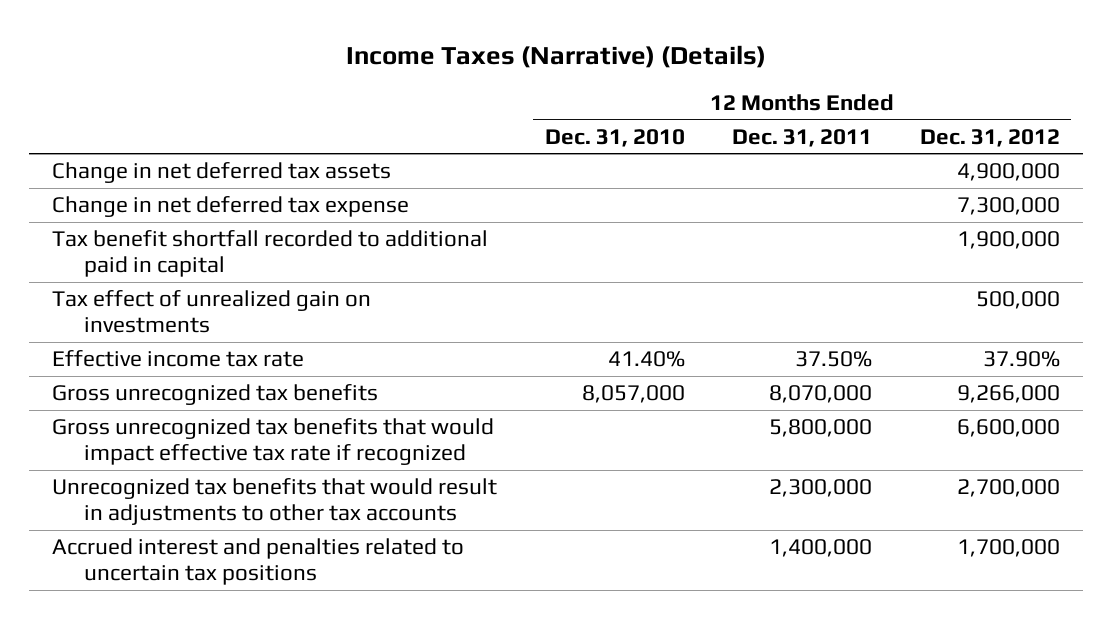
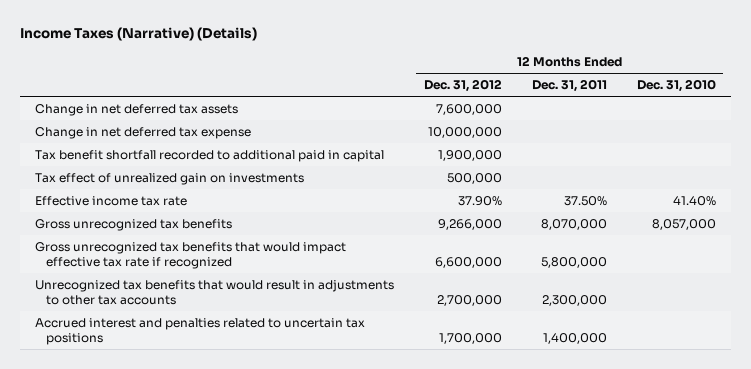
[956,163,1060,182] 4,900,000 -> [435,103,502,115] 7,600,000
[956,197,1060,216] 7,300,000 -> [427,126,502,138] 10,000,000

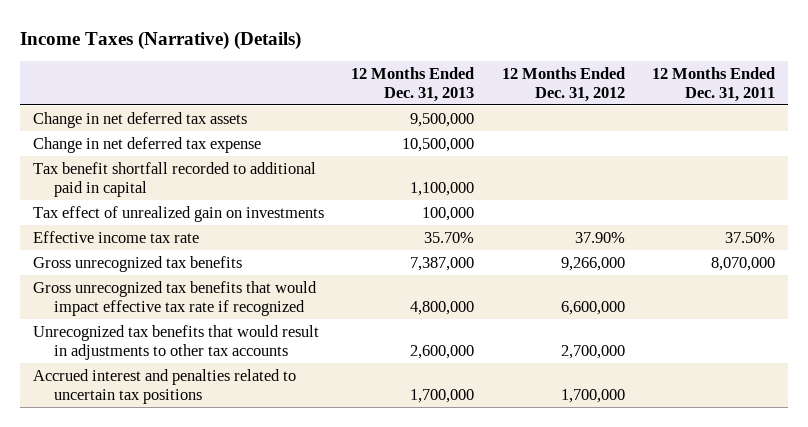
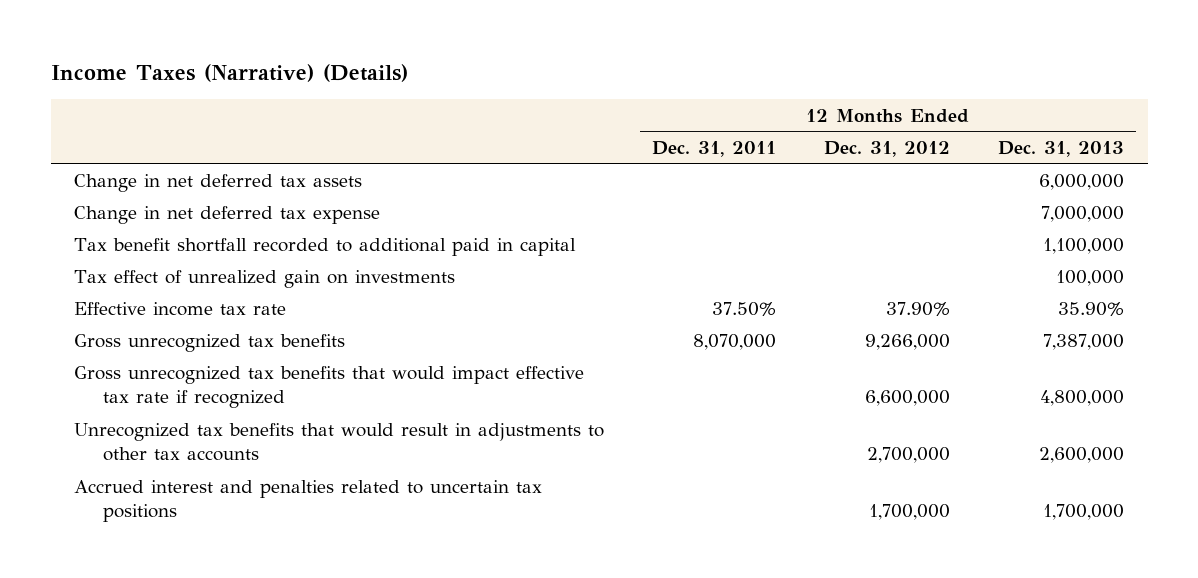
[410,112,475,127] 9,500,000 -> [1038,173,1124,190] 6,000,000
[402,137,475,152] 10,500,000 -> [1040,205,1124,222] 7,000,000
[424,231,475,243] 35.70% -> [1057,301,1124,316] 35.90%

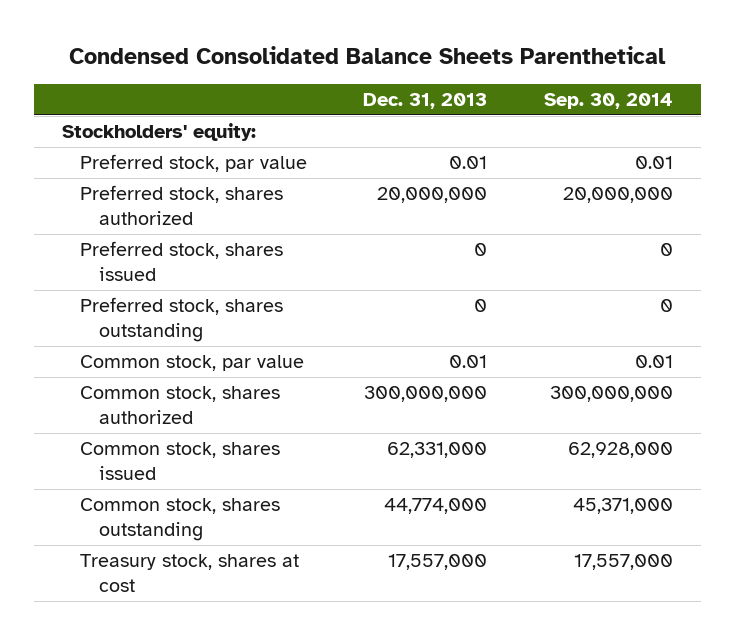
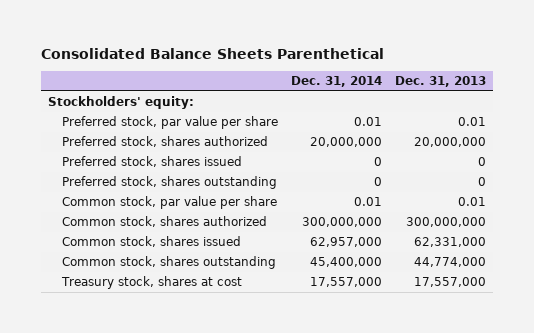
[69,46,667,65] Condensed Consolidated Balance Sheets Parenthetical -> [40,48,384,60] Consolidated Balance Sheets Parenthetical
[543,92,673,109] Sep. 30, 2014 -> none
none -> [291,76,383,88] Dec. 31, 2014
[80,154,308,173] Preferred stock, par value -> [61,116,278,130] Preferred stock, par value per share
[80,355,305,372] Common stock, par value -> [61,196,277,210] Common stock, par value per share

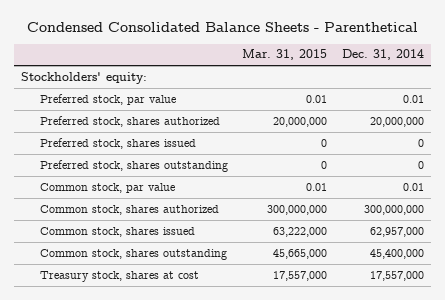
[40,48,384,60] Consolidated Balance Sheets Parenthetical -> [26,21,418,32] Condensed Consolidated Balance Sheets - Parenthetical
[395,76,487,88] Dec. 31, 2013 -> none
none -> [242,49,328,61] Mar. 31, 2015
[61,116,278,130] Preferred stock, par value per share -> [39,93,176,105] Preferred stock, par value
[61,196,277,210] Common stock, par value per share -> [39,182,175,193] Common stock, par value

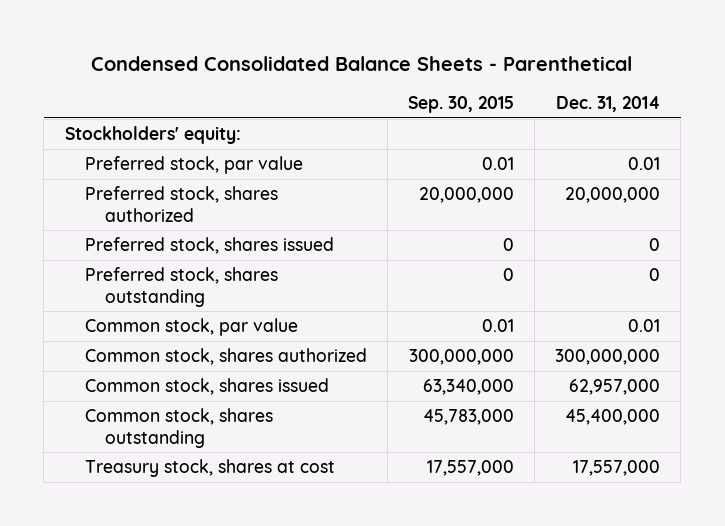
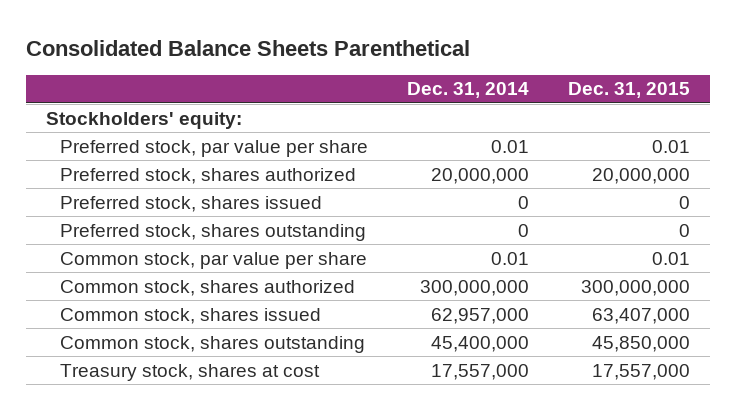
[91,55,633,71] Condensed Consolidated Balance Sheets - Parenthetical -> [26,39,471,56] Consolidated Balance Sheets Parenthetical
[407,96,514,114] Sep. 30, 2015 -> none
none -> [568,82,691,99] Dec. 31, 2015
[84,155,303,174] Preferred stock, par value -> [59,139,368,157] Preferred stock, par value per share
[84,317,298,336] Common stock, par value -> [59,251,367,269] Common stock, par value per share

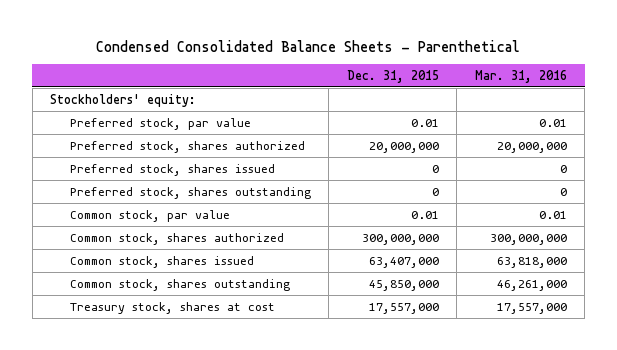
[26,39,471,56] Consolidated Balance Sheets Parenthetical -> [96,39,521,52] Condensed Consolidated Balance Sheets - Parenthetical
[407,82,530,99] Dec. 31, 2014 -> none
none -> [474,69,567,83] Mar. 31, 2016
[59,139,368,157] Preferred stock, par value per share -> [69,117,251,130] Preferred stock, par value
[59,251,367,269] Common stock, par value per share -> [69,209,230,222] Common stock, par value

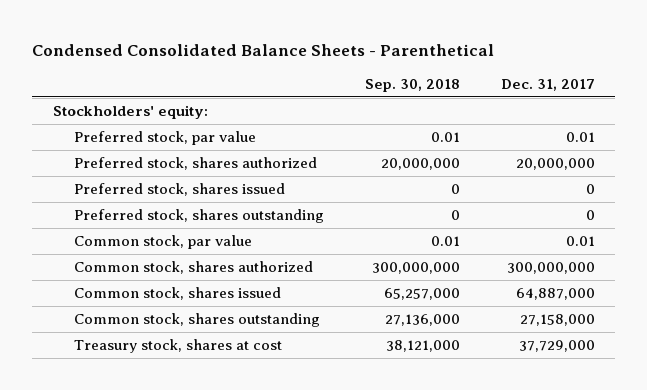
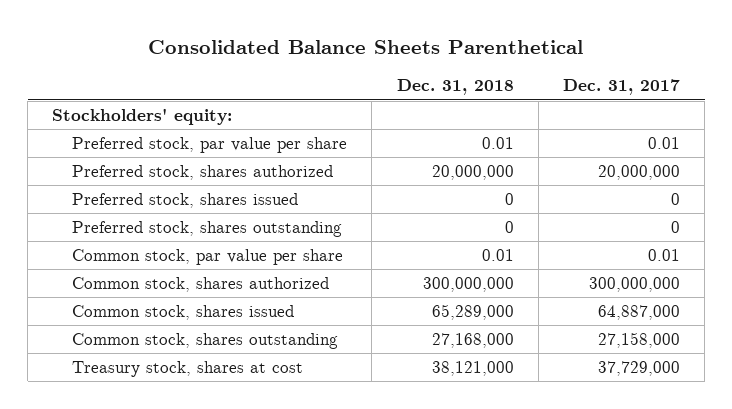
[32,43,495,56] Condensed Consolidated Balance Sheets - Parenthetical -> [148,40,584,55] Consolidated Balance Sheets Parenthetical
[364,78,460,92] Sep. 30, 2018 -> none
none -> [396,79,514,96] Dec. 31, 2018
[74,131,257,146] Preferred stock, par value -> [72,137,348,154] Preferred stock, par value per share
[74,235,253,250] Common stock, par value -> [72,249,344,266] Common stock, par value per share

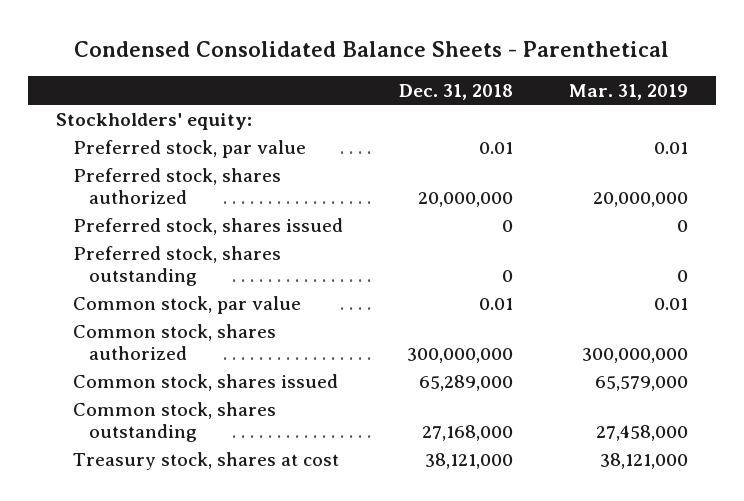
[148,40,584,55] Consolidated Balance Sheets Parenthetical -> [73,40,669,57] Condensed Consolidated Balance Sheets - Parenthetical
[563,79,681,96] Dec. 31, 2017 -> none
none -> [569,83,689,100] Mar. 31, 2019
[72,137,348,154] Preferred stock, par value per share -> [72,139,306,158] Preferred stock, par value
[72,249,344,266] Common stock, par value per share -> [72,295,301,314] Common stock, par value

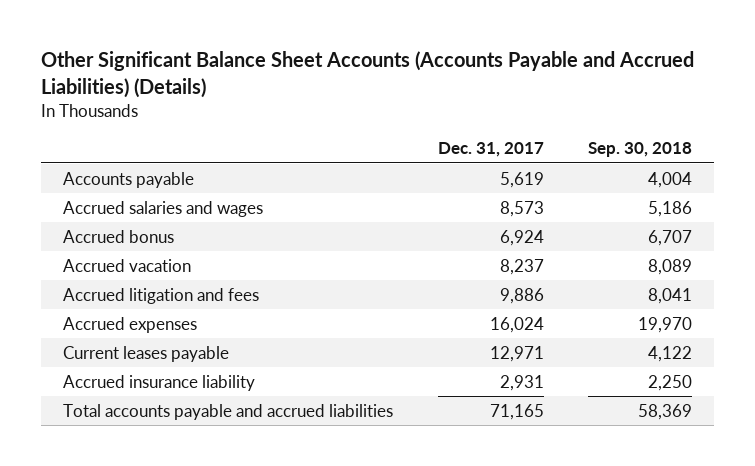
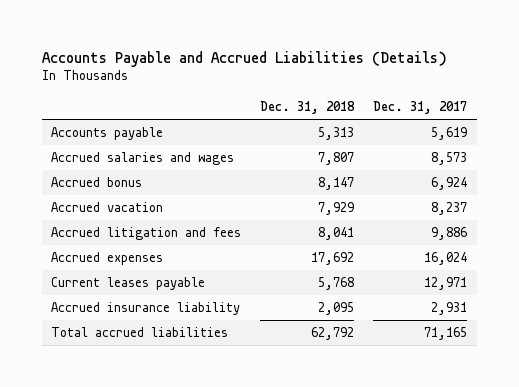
[40,51,694,98] Other Significant Balance Sheet Accounts (Accounts Payable and Accrued Liabilities) (Details) -> [41,50,447,67] Accounts Payable and Accrued Liabilities (Details)
[587,142,692,158] Sep. 30, 2018 -> none
none -> [260,100,356,114] Dec. 31, 2018
[63,403,394,420] Total accounts payable and accrued liabilities -> [51,327,229,338] Total accrued liabilities

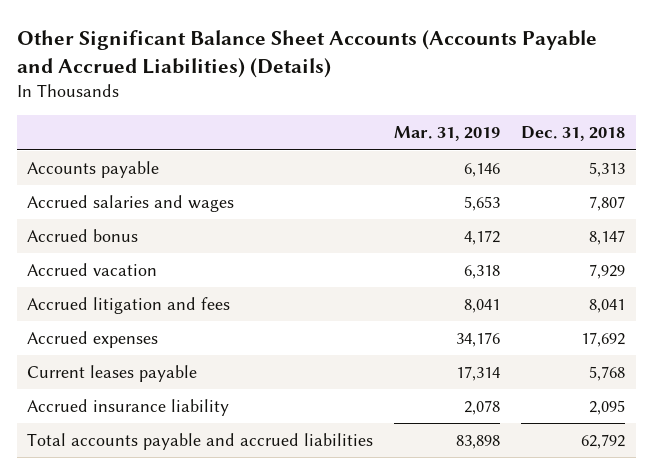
[41,50,447,67] Accounts Payable and Accrued Liabilities (Details) -> [16,29,597,78] Other Significant Balance Sheet Accounts (Accounts Payable and Accrued Liabilities) (Details)
[373,100,468,114] Dec. 31, 2017 -> none
none -> [394,126,501,142] Mar. 31, 2019
[51,327,229,338] Total accrued liabilities -> [27,433,374,451] Total accounts payable and accrued liabilities

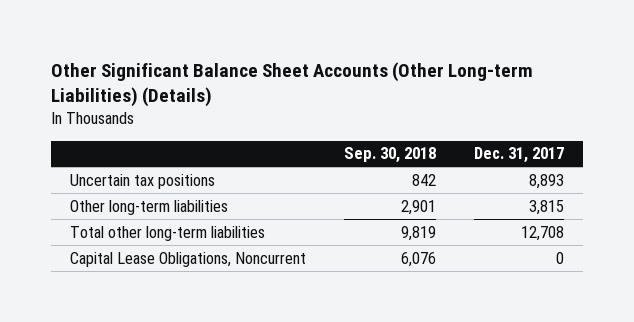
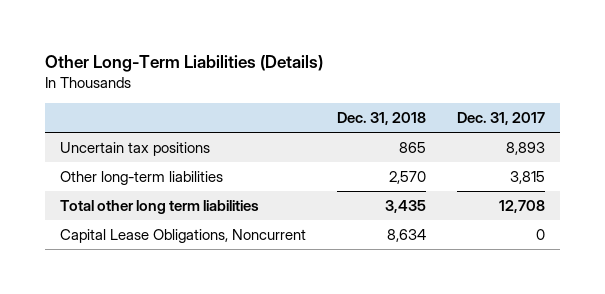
[51,61,534,108] Other Significant Balance Sheet Accounts (Other Long-term Liabilities) (Details) -> [45,55,324,73] Other Long-Term Liabilities (Details)
[344,147,437,164] Sep. 30, 2018 -> none
none -> [337,111,427,125] Dec. 31, 2018
[70,225,266,241] Total other long-term liabilities -> [60,200,260,215] Total other long term liabilities

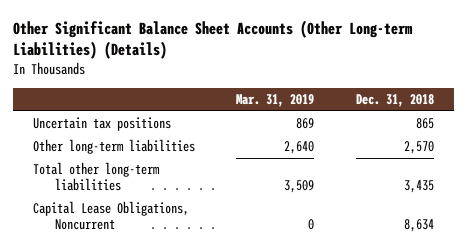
[45,55,324,73] Other Long-Term Liabilities (Details) -> [12,19,413,60] Other Significant Balance Sheet Accounts (Other Long-term Liabilities) (Details)
[456,111,545,125] Dec. 31, 2017 -> none
none -> [236,94,315,108] Mar. 31, 2019
[60,200,260,215] Total other long term liabilities -> [33,162,161,192] Total other long-term liabilities

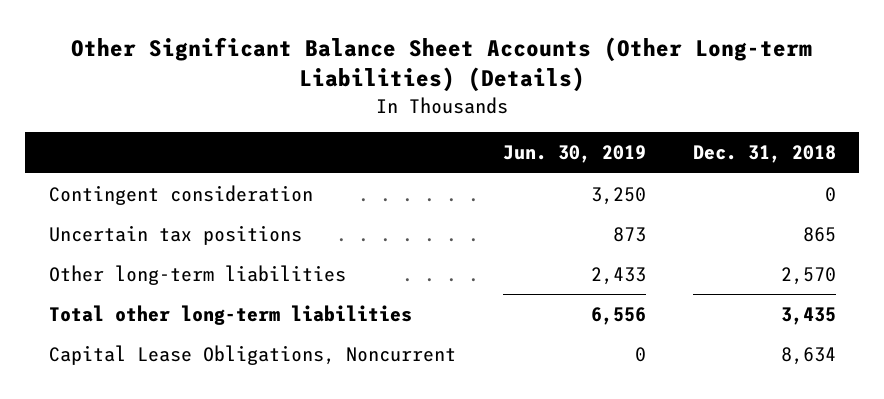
[236,94,315,108] Mar. 31, 2019 -> none
none -> [502,145,646,164] Jun. 30, 2019
none -> [48,184,313,205] Contingent consideration

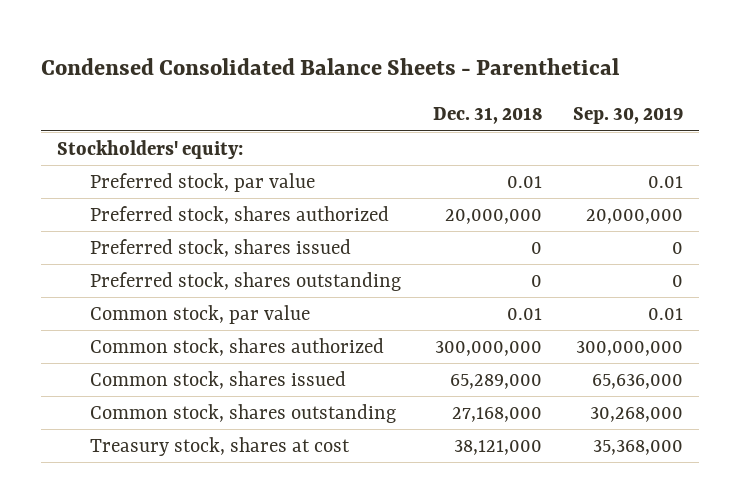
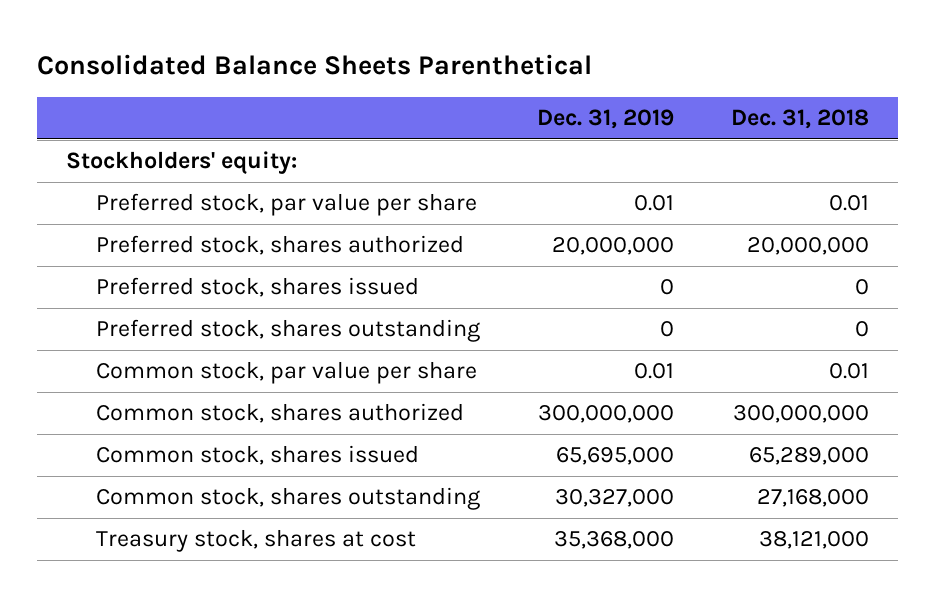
[41,58,620,76] Condensed Consolidated Balance Sheets - Parenthetical -> [37,53,593,75] Consolidated Balance Sheets Parenthetical
[573,107,684,125] Sep. 30, 2019 -> none
none -> [537,109,675,130] Dec. 31, 2019
[89,172,315,192] Preferred stock, par value -> [96,193,478,217] Preferred stock, par value per share
[89,304,310,324] Common stock, par value -> [96,361,478,385] Common stock, par value per share

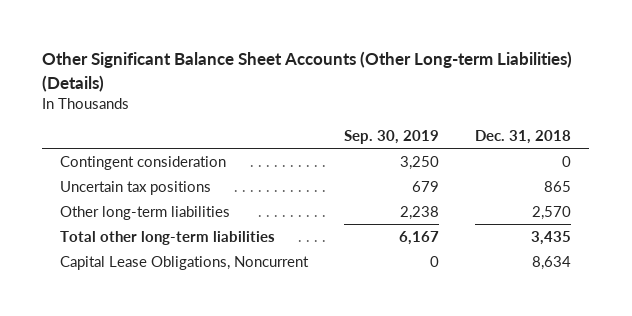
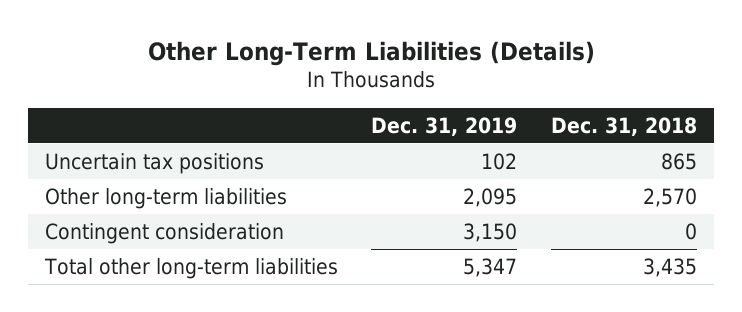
[42,51,573,92] Other Significant Balance Sheet Accounts (Other Long-term Liabilities) (Details) -> [148,40,596,66] Other Long-Term Liabilities (Details)
[344,130,440,145] Sep. 30, 2019 -> none
none -> [371,116,518,136] Dec. 31, 2019
[60,155,227,170] Contingent consideration -> [44,223,284,245] Contingent consideration
[60,255,310,270] Capital Lease Obligations, Noncurrent -> none

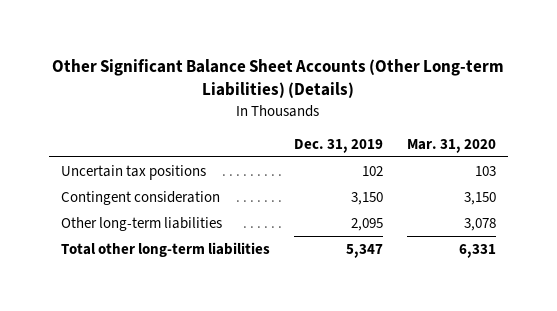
[148,40,596,66] Other Long-Term Liabilities (Details) -> [52,59,505,99] Other Significant Balance Sheet Accounts (Other Long-term Liabilities) (Details)
[551,116,698,136] Dec. 31, 2018 -> none
none -> [406,138,496,153] Mar. 31, 2020
[44,188,287,210] Other long-term liabilities -> [60,217,222,232] Other long-term liabilities

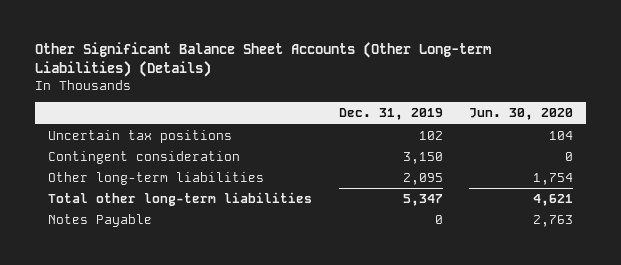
[406,138,496,153] Mar. 31, 2020 -> none
none -> [469,108,574,121] Jun. 30, 2020
none -> [48,213,153,227] Notes Payable

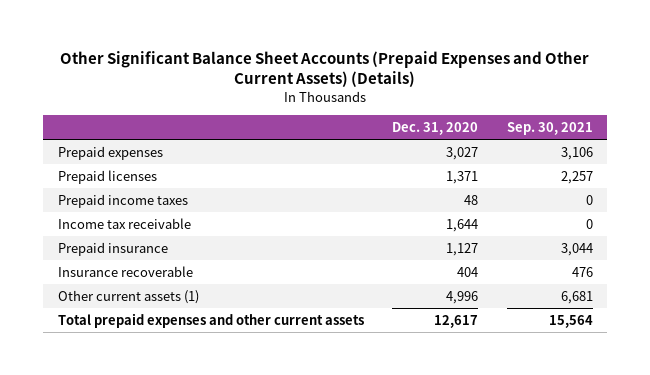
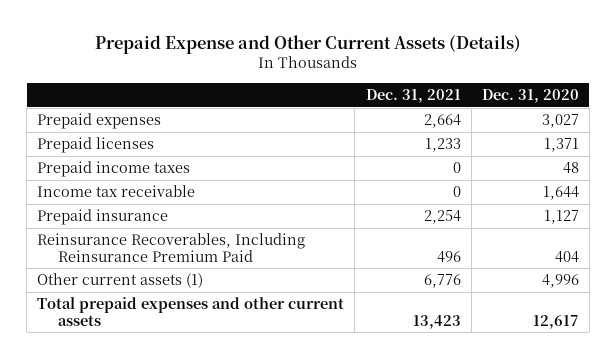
[60,50,590,87] Other Significant Balance Sheet Accounts (Prepaid Expenses and Other Current Assets) (Details) -> [95,35,522,55] Prepaid Expense and Other Current Assets (Details)
[506,121,593,135] Sep. 30, 2021 -> none
none -> [365,88,461,103] Dec. 31, 2021
[57,265,193,277] Insurance recoverable -> [37,233,306,262] Reinsurance Recoverables, Including Reinsurance Premium Paid

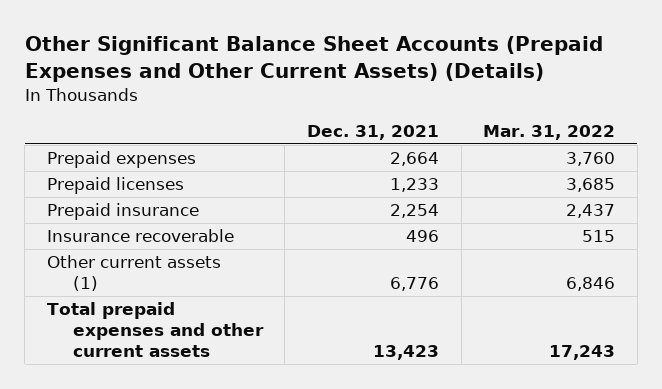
[95,35,522,55] Prepaid Expense and Other Current Assets (Details) -> [24,36,603,82] Other Significant Balance Sheet Accounts (Prepaid Expenses and Other Current Assets) (Details)
[481,88,579,103] Dec. 31, 2020 -> none
none -> [483,125,616,141] Mar. 31, 2022
[37,161,191,178] Prepaid income taxes -> none
[37,185,196,198] Income tax receivable -> none
[37,233,306,262] Reinsurance Recoverables, Including Reinsurance Premium Paid -> [46,229,234,243] Insurance recoverable

